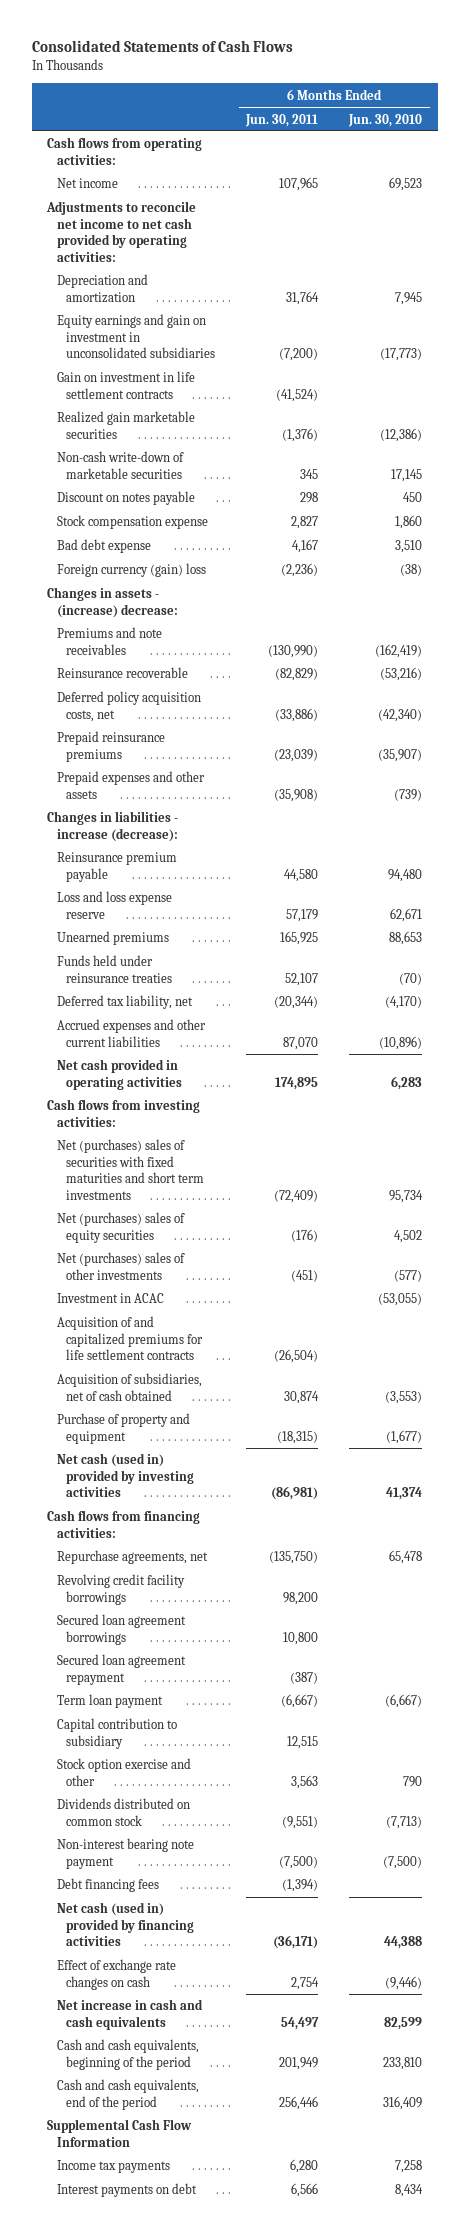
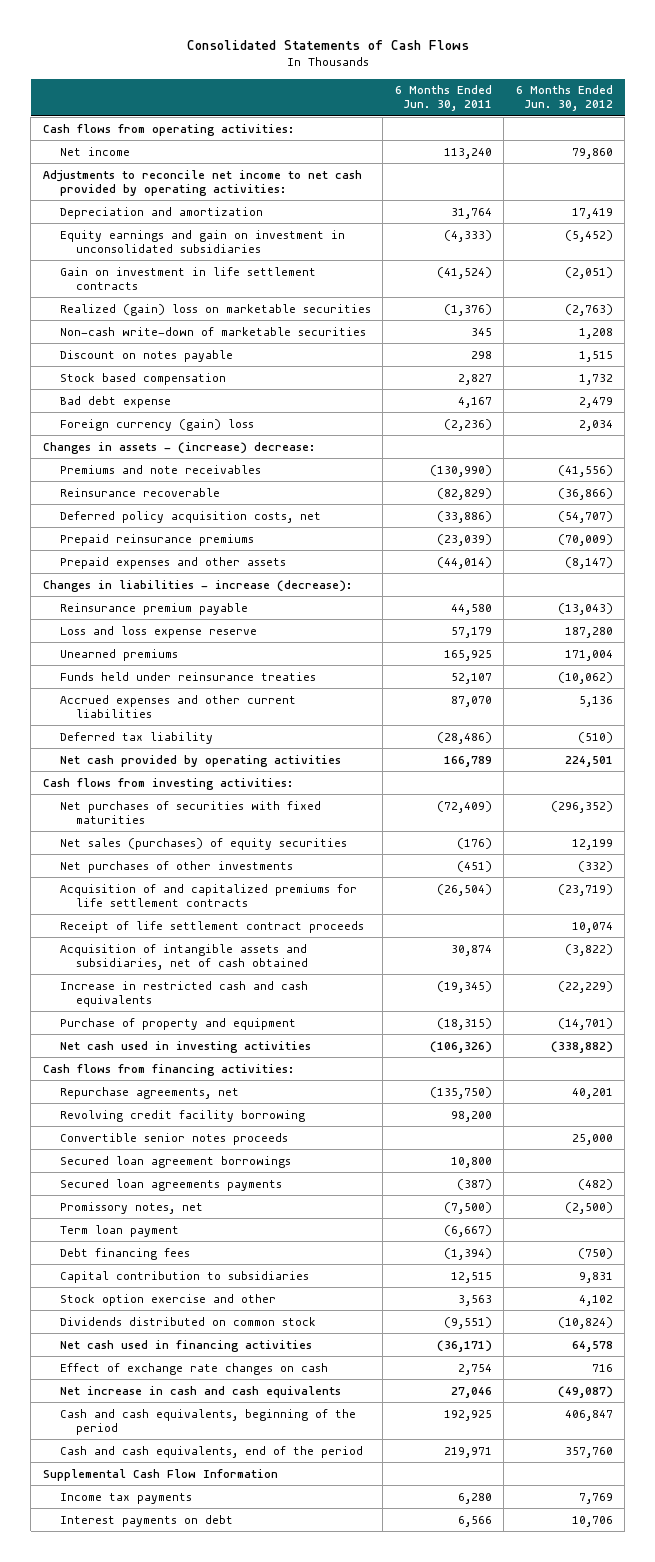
[348,113,423,127] Jun. 30, 2010 -> none
none -> [515,85,613,112] 6 Months Ended Jun. 30, 2012
[279,177,319,192] 107,965 -> [443,147,492,159] 113,240
[279,348,319,362] (7,200) -> [443,229,492,242] (4,333)
[56,411,195,439] Realized gain marketable securities -> [59,303,371,316] Realized (gain) loss on marketable securities
[56,515,208,530] Stock compensation expense -> [59,372,226,385] Stock based compensation
[274,788,319,802] (35,908) -> [436,556,492,569] (44,014)
[56,995,193,1010] Deferred tax liability, net -> none
none -> [59,731,213,744] Deferred tax liability
[56,1059,183,1090] Net cash provided in operating activities -> [59,754,341,767] Net cash provided by operating activities
[275,1076,319,1090] 174,895 -> [443,755,492,767] 166,789
[56,1293,164,1304] Investment in ACAC -> none
[56,1139,205,1200] Net (purchases) sales of securities with fixed maturities and short term investments -> [59,800,321,824] Net purchases of securities with fixed maturities
[56,1212,185,1243] Net (purchases) sales of equity securities -> [59,837,347,850] Net sales (purchases) of equity securities
[56,1252,185,1280] Net (purchases) sales of other investments -> [59,860,293,873] Net purchases of other investments
none -> [59,920,364,933] Receipt of life settlement contract proceeds
[56,1373,202,1401] Acquisition of subsidiaries, net of cash obtained -> [59,943,309,970] Acquisition of intangible assets and subsidiaries, net of cash obtained
none -> [59,980,308,1007] Increase in restricted cash and cash equivalents
[56,1453,195,1498] Net cash (used in) provided by investing activities -> [59,1040,311,1053] Net cash used in investing activities
[271,1486,319,1501] (86,981) -> [429,1040,492,1053] (106,326)
[56,1574,185,1605] Revolving credit facility borrowings -> [59,1109,305,1122] Revolving credit facility borrowing
none -> [59,1132,288,1145] Convertible senior notes proceeds
[56,1654,186,1685] Secured loan agreement repayment -> [59,1178,282,1191] Secured loan agreements payments
none -> [59,1201,203,1214] Promissory notes, net
[56,1878,159,1893] Debt financing fees -> [59,1247,190,1260] Debt financing fees
[56,1718,177,1749] Capital contribution to subsidiary -> [59,1270,309,1283] Capital contribution to subsidiaries
[56,1838,194,1869] Non-interest bearing note payment -> none
[56,1902,195,1947] Net cash (used in) provided by financing activities -> [59,1339,312,1352] Net cash used in financing activities
[281,2016,320,2030] 54,497 -> [450,1386,492,1398] 27,046
[279,2056,319,2070] 201,949 -> [443,1409,492,1421] 192,925
[279,2095,319,2110] 256,446 -> [443,1446,492,1458] 219,971

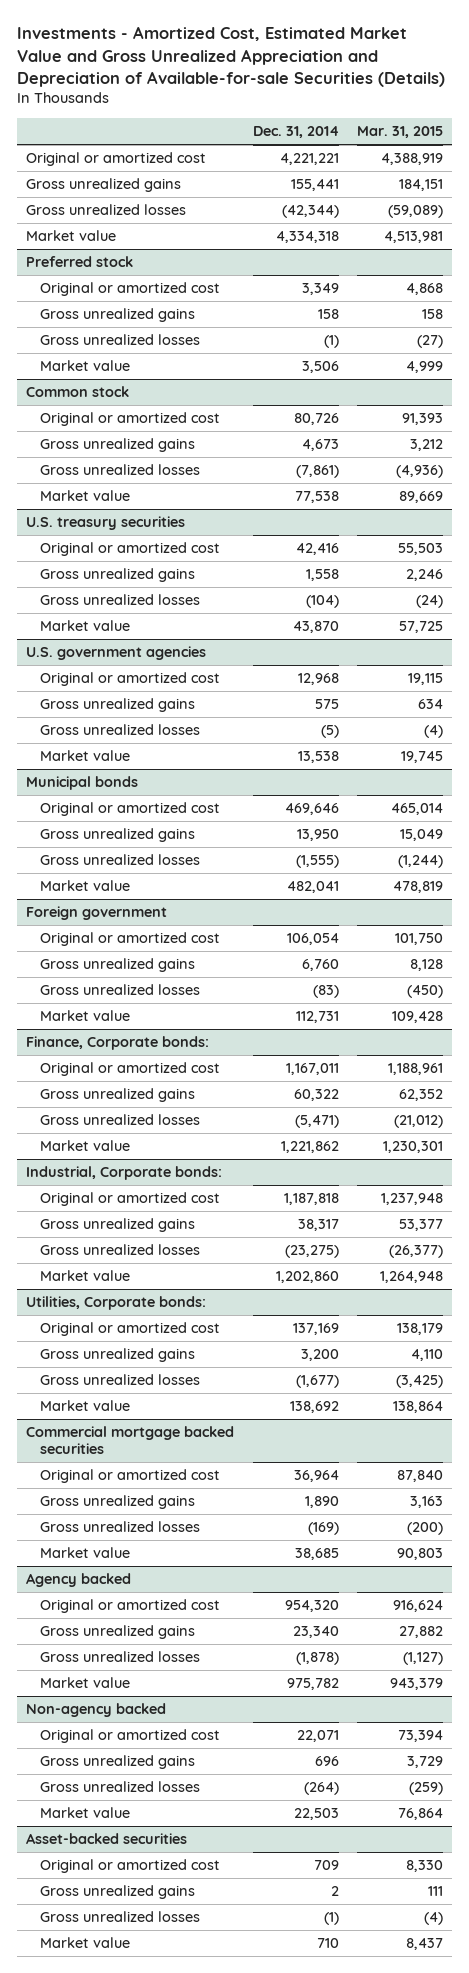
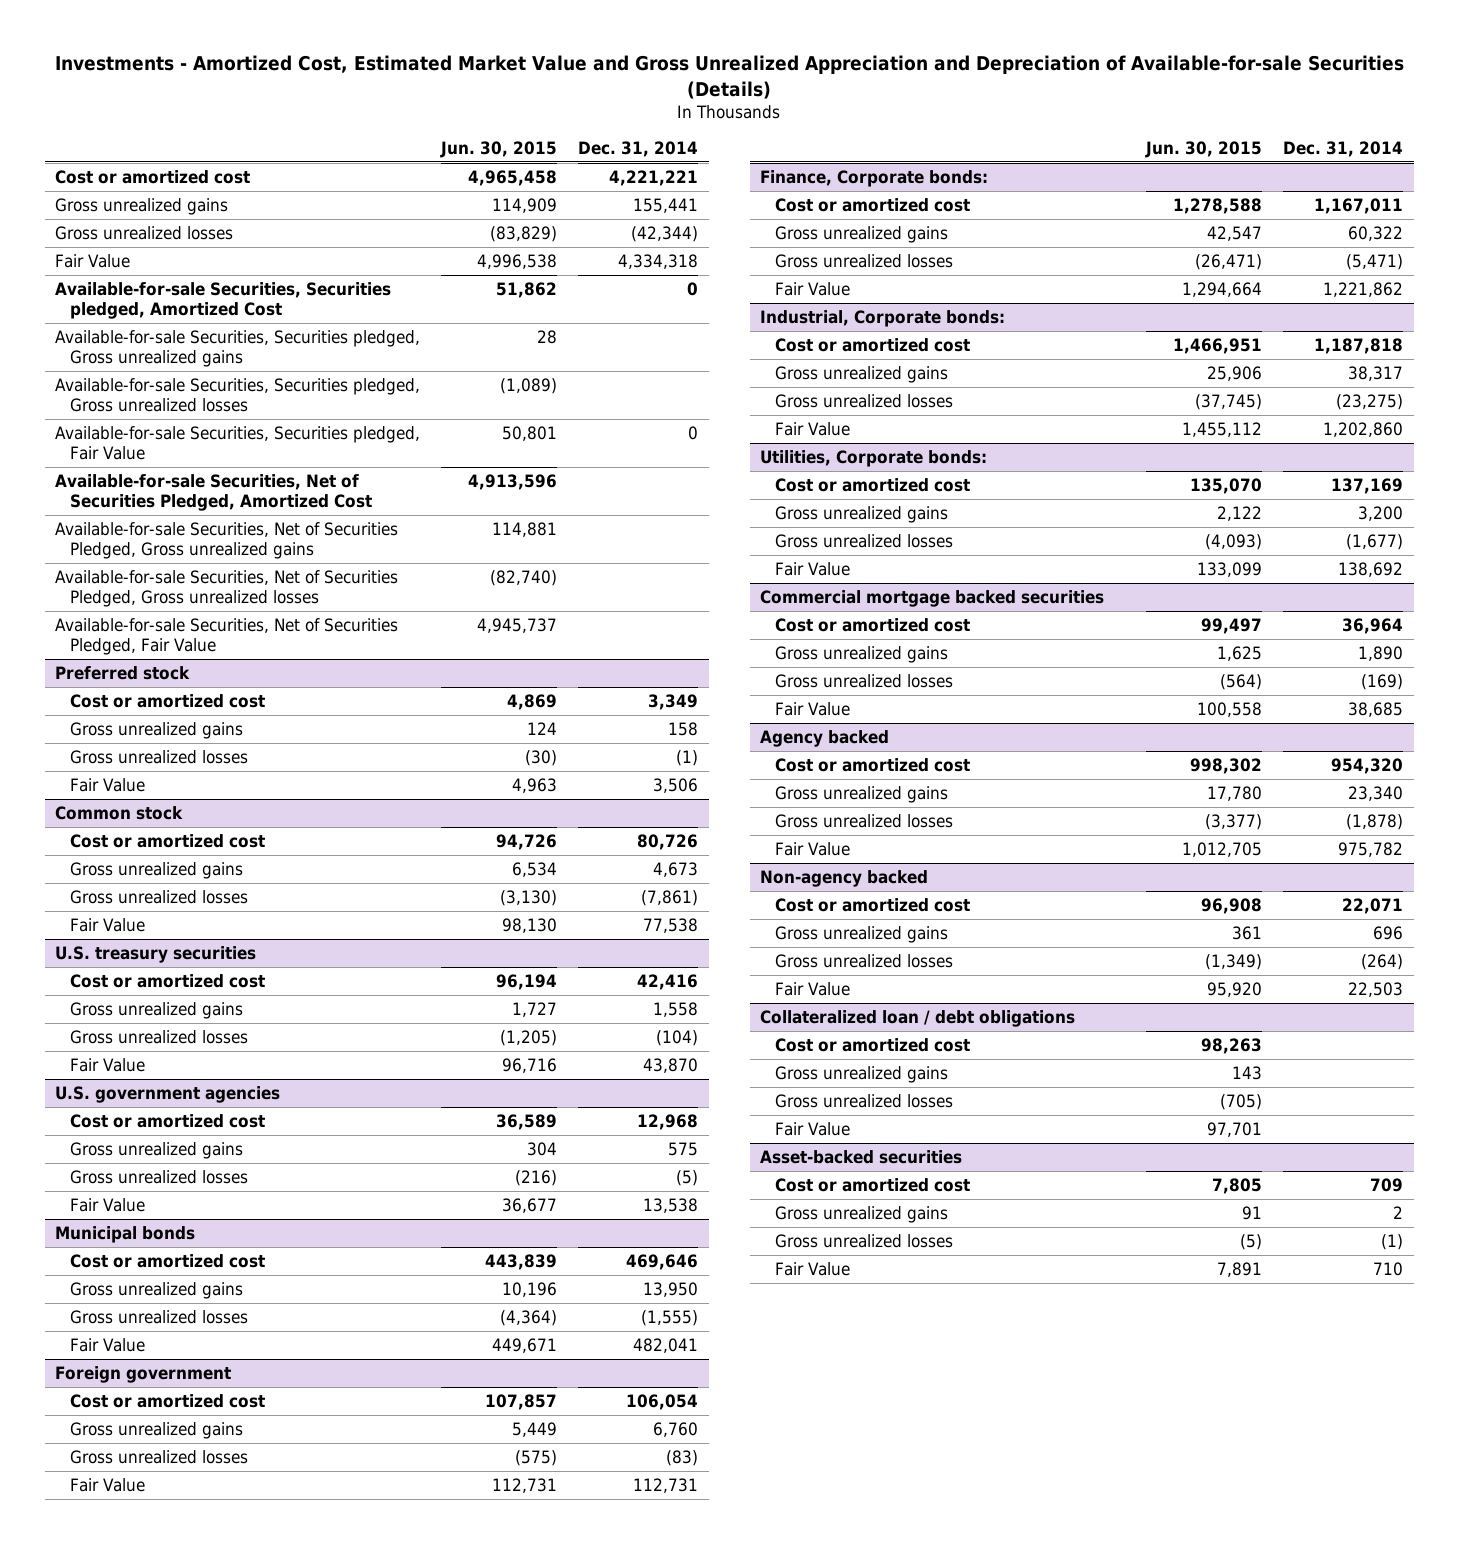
[357,126,444,139] Mar. 31, 2015 -> none
none -> [440,140,558,158] Jun. 30, 2015
[26,152,207,167] Original or amortized cost -> [55,169,251,184] Cost or amortized cost
[26,230,117,242] Market value -> [55,253,131,268] Fair Value
none -> [55,281,392,319] Available-for-sale Securities, Securities pledged, Amortized Cost
none -> [55,329,421,367] Available-for-sale Securities, Securities pledged, Gross unrealized gains
none -> [55,377,421,412] Available-for-sale Securities, Securities pledged, Gross unrealized losses
none -> [55,425,421,460] Available-for-sale Securities, Securities pledged, Fair Value
none -> [55,473,373,511] Available-for-sale Securities, Net of Securities Pledged, Amortized Cost
none -> [55,521,399,559] Available-for-sale Securities, Net of Securities Pledged, Gross unrealized gains
none -> [55,569,399,607] Available-for-sale Securities, Net of Securities Pledged, Gross unrealized losses
none -> [55,617,399,655] Available-for-sale Securities, Net of Securities Pledged, Fair Value
[39,282,220,297] Original or amortized cost -> [70,693,266,708] Cost or amortized cost
[39,360,130,372] Market value -> [70,777,146,792] Fair Value
[39,412,220,427] Original or amortized cost -> [70,833,266,848] Cost or amortized cost
[39,490,130,502] Market value -> [70,917,146,932] Fair Value
[39,542,220,557] Original or amortized cost -> [70,973,266,988] Cost or amortized cost
[39,620,130,632] Market value -> [70,1057,146,1072] Fair Value
[39,672,220,687] Original or amortized cost -> [70,1113,266,1128] Cost or amortized cost
[39,750,130,762] Market value -> [70,1197,146,1212] Fair Value
[39,802,220,817] Original or amortized cost -> [70,1253,266,1268] Cost or amortized cost
[39,880,130,892] Market value -> [70,1337,146,1352] Fair Value
[39,932,220,947] Original or amortized cost -> [70,1393,266,1408] Cost or amortized cost
[39,1010,130,1022] Market value -> [70,1477,146,1492] Fair Value
[39,1062,220,1077] Original or amortized cost -> [775,197,971,212] Cost or amortized cost
[39,1140,130,1152] Market value -> [775,281,851,296] Fair Value
[39,1192,220,1207] Original or amortized cost -> [775,337,971,352] Cost or amortized cost
[39,1270,130,1282] Market value -> [775,421,851,436] Fair Value
[39,1322,220,1337] Original or amortized cost -> [775,477,971,492] Cost or amortized cost
[39,1400,130,1412] Market value -> [775,561,851,576] Fair Value
[39,1469,220,1484] Original or amortized cost -> [775,617,971,632] Cost or amortized cost
[39,1547,130,1559] Market value -> [775,701,851,716] Fair Value
[39,1599,220,1614] Original or amortized cost -> [775,757,971,772] Cost or amortized cost
[39,1677,130,1689] Market value -> [775,841,851,856] Fair Value
[39,1729,220,1744] Original or amortized cost -> [775,897,971,912] Cost or amortized cost
[39,1807,130,1819] Market value -> [775,981,851,996] Fair Value
none -> [760,1009,1076,1027] Collateralized loan / debt obligations
none -> [775,1037,971,1052] Cost or amortized cost
none -> [775,1065,949,1083] Gross unrealized gains
none -> [775,1093,954,1108] Gross unrealized losses
none -> [775,1121,851,1136] Fair Value
[39,1859,220,1874] Original or amortized cost -> [775,1177,971,1192] Cost or amortized cost
[39,1937,130,1949] Market value -> [775,1261,851,1276] Fair Value

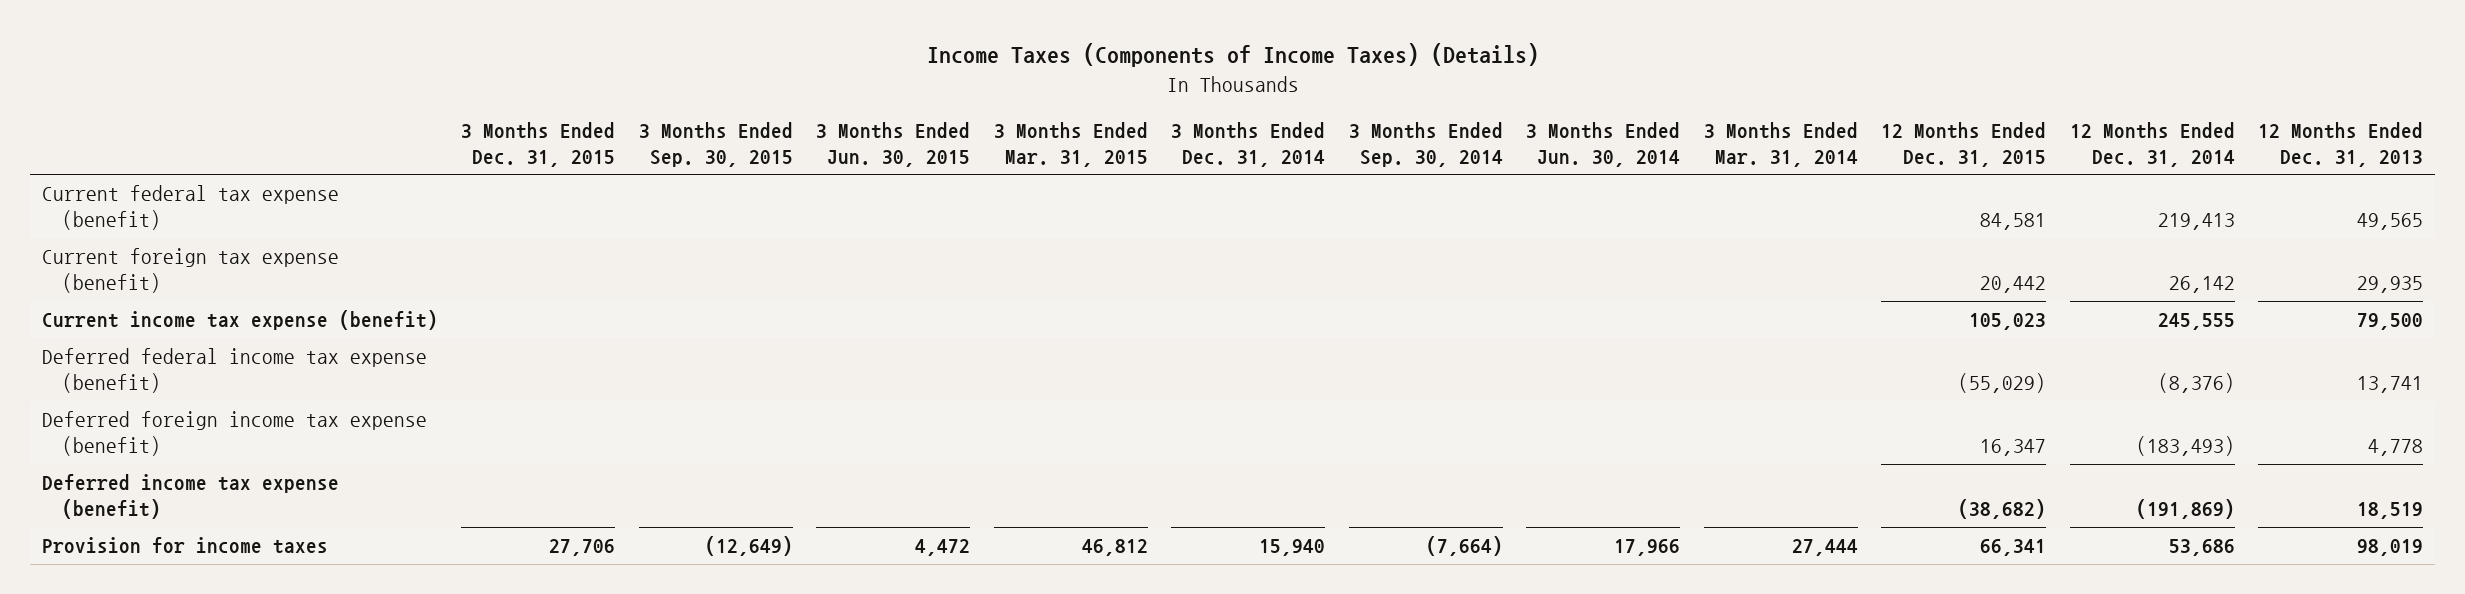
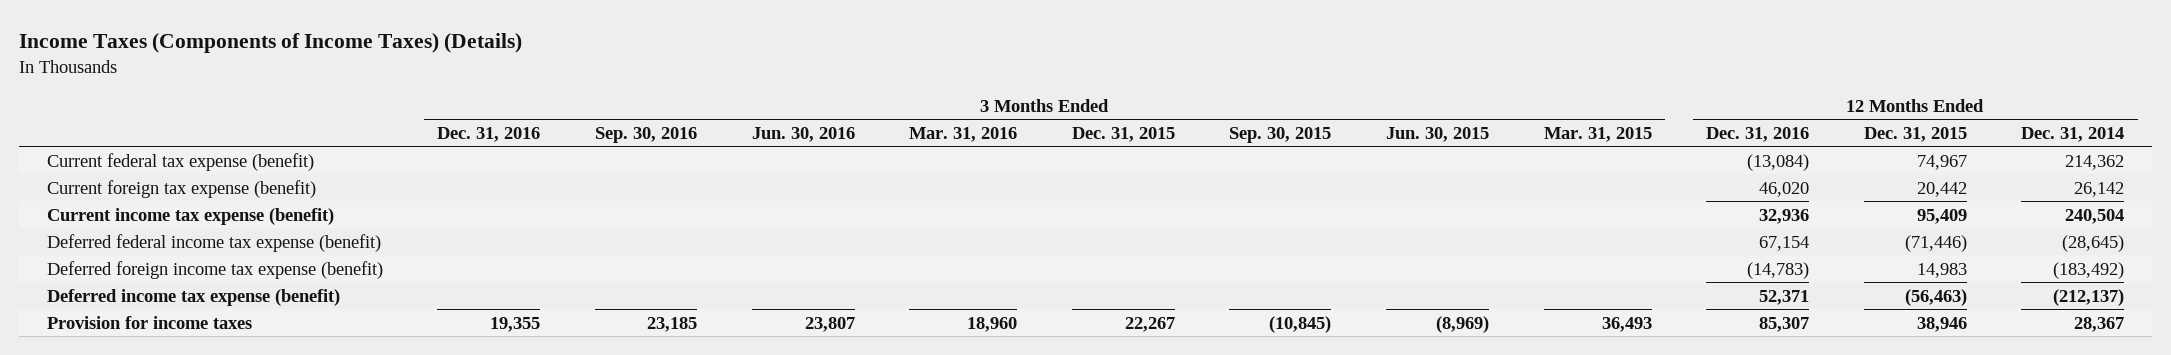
[1171,121,1326,167] 3 Months Ended Dec. 31, 2014 -> none
[1348,121,1503,167] 3 Months Ended Sep. 30, 2014 -> none
[1526,121,1681,167] 3 Months Ended Jun. 30, 2014 -> none
[1703,121,1858,167] 3 Months Ended Mar. 31, 2014 -> none
[2258,121,2424,167] 12 Months Ended Dec. 31, 2013 -> none
none -> [437,126,541,142] Dec. 31, 2016
none -> [594,126,697,143] Sep. 30, 2016
none -> [751,126,855,142] Jun. 30, 2016
none -> [909,126,1018,142] Mar. 31, 2016
none -> [1706,126,1810,142] Dec. 31, 2016
[1980,212,2047,230] 84,581 -> [1916,154,1967,170] 74,967
[2157,212,2235,230] 219,413 -> [2065,154,2125,170] 214,362
[1969,313,2047,331] 105,023 -> [1916,208,1967,224] 95,409
[2157,313,2235,331] 245,555 -> [2065,208,2125,224] 240,504
[1958,372,2047,393] (55,029) -> [1904,234,1967,252] (71,446)
[2157,372,2235,393] (8,376) -> [2062,234,2125,252] (28,645)
[1980,438,2047,456] 16,347 -> [1916,262,1967,278] 14,983
[2135,435,2235,456] (183,493) -> [2053,261,2125,279] (183,492)
[1958,498,2047,519] (38,682) -> [1904,288,1967,306] (56,463)
[2135,498,2235,519] (191,869) -> [2053,288,2125,306] (212,137)
[549,539,616,557] 27,706 -> [1124,316,1175,332] 22,267
[704,536,793,557] (12,649) -> [1269,315,1332,333] (10,845)
[915,539,971,557] 4,472 -> [1435,315,1489,333] (8,969)
[1081,539,1148,557] 46,812 -> [1601,316,1652,332] 36,493
[1980,539,2047,557] 66,341 -> [1916,316,1967,332] 38,946
[2168,539,2235,557] 53,686 -> [2074,316,2125,332] 28,367

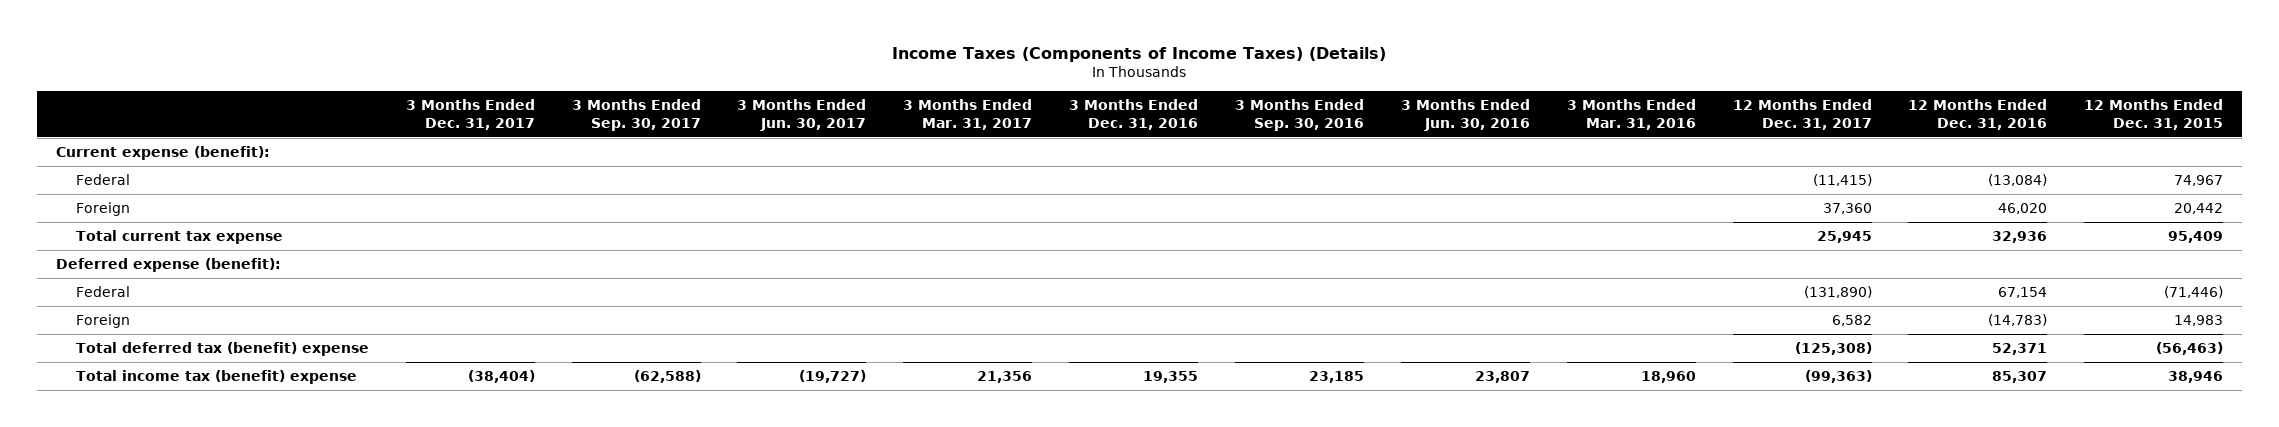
[1071,126,1175,142] Dec. 31, 2015 -> none
[1229,126,1332,143] Sep. 30, 2015 -> none
[1385,126,1489,142] Jun. 30, 2015 -> none
[1543,126,1652,142] Mar. 31, 2015 -> none
[2021,126,2125,142] Dec. 31, 2014 -> none
none -> [405,99,535,130] 3 Months Ended Dec. 31, 2017
none -> [571,99,701,131] 3 Months Ended Sep. 30, 2017
none -> [737,99,867,131] 3 Months Ended Jun. 30, 2017
none -> [903,99,1033,130] 3 Months Ended Mar. 31, 2017
none -> [1732,99,1872,130] 12 Months Ended Dec. 31, 2017
none -> [55,146,270,161] Current expense (benefit):
[46,152,314,171] Current federal tax expense (benefit) -> [76,174,131,186] Federal
[46,179,316,198] Current foreign tax expense (benefit) -> [76,202,131,217] Foreign
[46,207,334,225] Current income tax expense (benefit) -> [76,230,284,245] Total current tax expense
none -> [55,258,281,273] Deferred expense (benefit):
[46,233,381,252] Deferred federal income tax expense (benefit) -> [76,286,131,298] Federal
[46,260,383,279] Deferred foreign income tax expense (benefit) -> [76,314,131,329] Foreign
[46,288,340,306] Deferred income tax expense (benefit) -> [76,342,370,357] Total deferred tax (benefit) expense
[46,315,252,329] Provision for income taxes -> [76,370,358,385] Total income tax (benefit) expense

